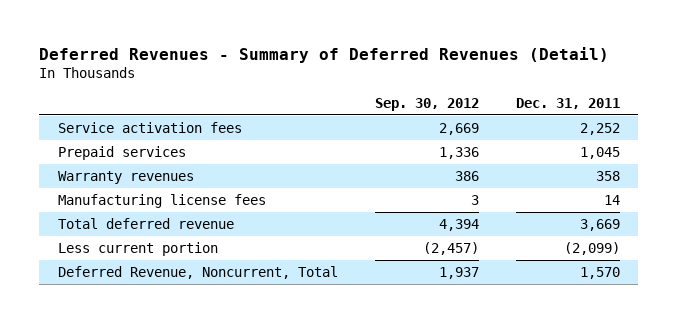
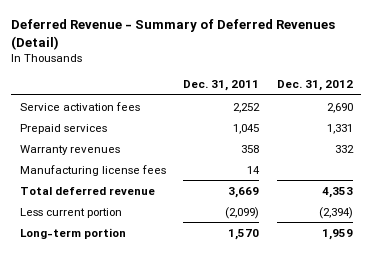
[38,46,609,63] Deferred Revenues - Summary of Deferred Revenues (Detail) -> [10,18,335,50] Deferred Revenue - Summary of Deferred Revenues (Detail)
[374,97,479,111] Sep. 30, 2012 -> none
none -> [276,80,353,92] Dec. 31, 2012
[57,265,338,279] Deferred Revenue, Noncurrent, Total -> [19,227,126,239] Long-term portion

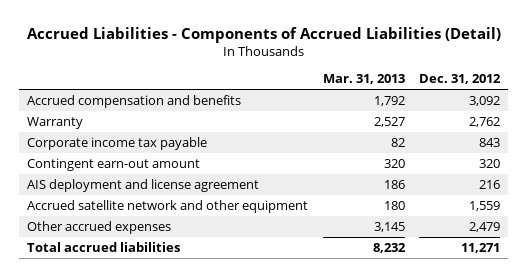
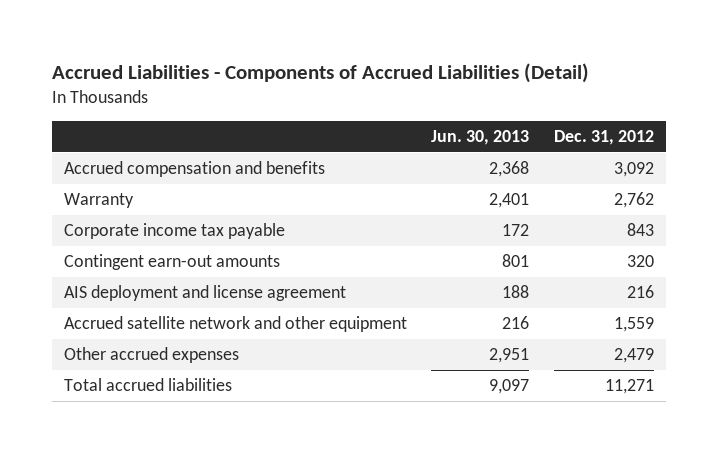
[322,74,405,85] Mar. 31, 2013 -> none
none -> [431,129,530,145] Jun. 30, 2013
[26,157,200,171] Contingent earn-out amount -> [64,254,281,271] Contingent earn-out amounts

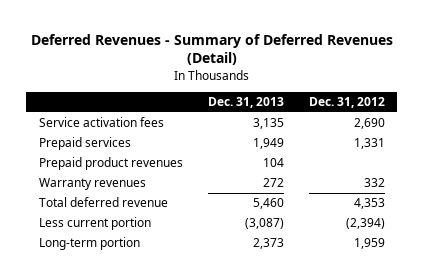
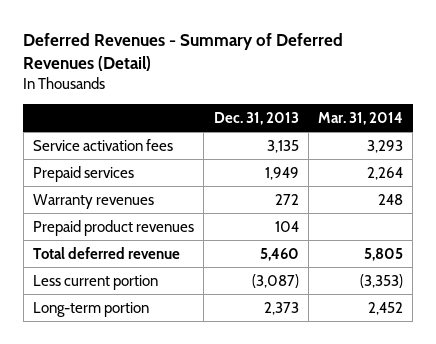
[308,96,385,108] Dec. 31, 2012 -> none
none -> [318,111,404,125] Mar. 31, 2014
[38,157,183,171] Prepaid product revenues -> [33,219,195,236] Prepaid product revenues

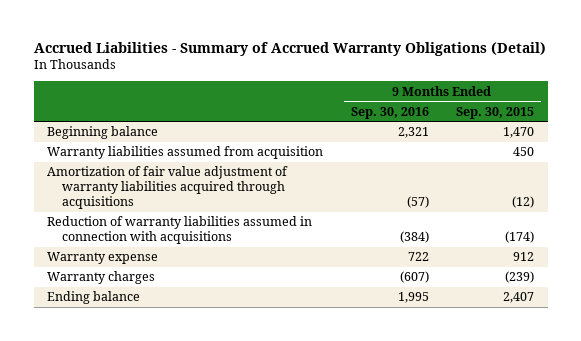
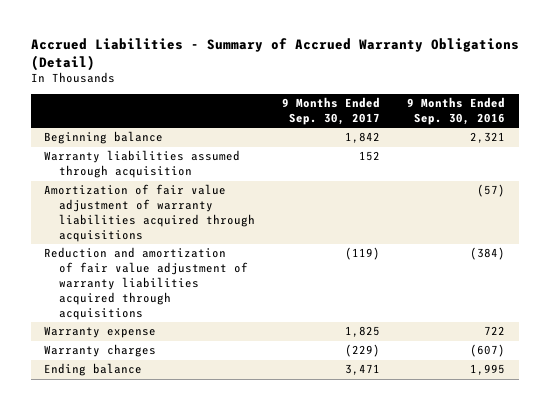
[456,106,535,119] Sep. 30, 2015 -> none
none -> [281,97,380,126] 9 Months Ended Sep. 30, 2017
[47,146,324,160] Warranty liabilities assumed from acquisition -> [44,150,241,179] Warranty liabilities assumed through acquisition
[47,216,313,245] Reduction of warranty liabilities assumed in connection with acquisitions -> [44,247,248,320] Reduction and amortization of fair value adjustment of warranty liabilities acquired through acquisitions

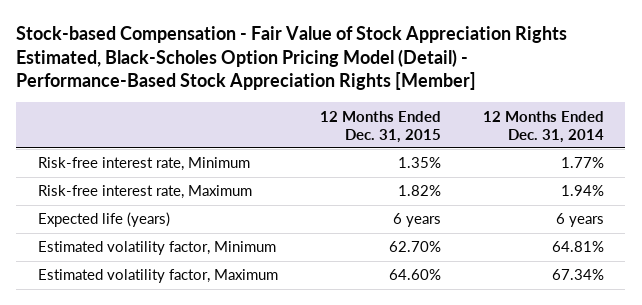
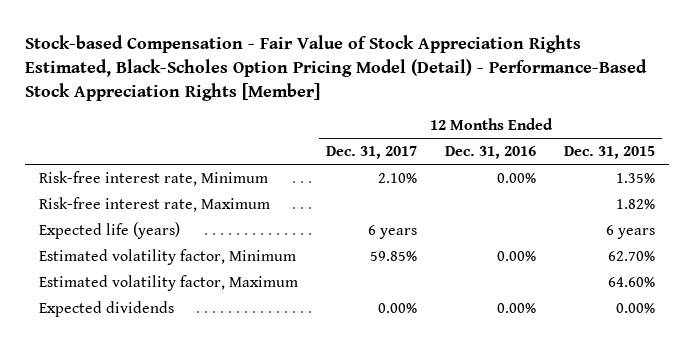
[483,110,605,143] 12 Months Ended Dec. 31, 2014 -> none
none -> [326,146,418,160] Dec. 31, 2017
none -> [445,146,537,160] Dec. 31, 2016
none -> [38,300,174,317] Expected dividends

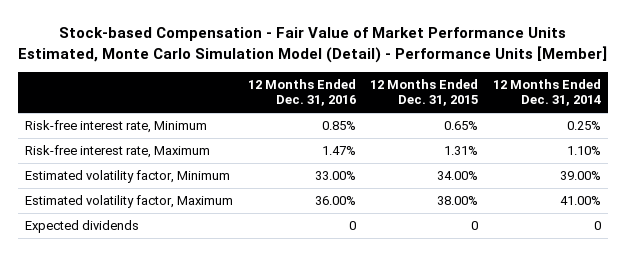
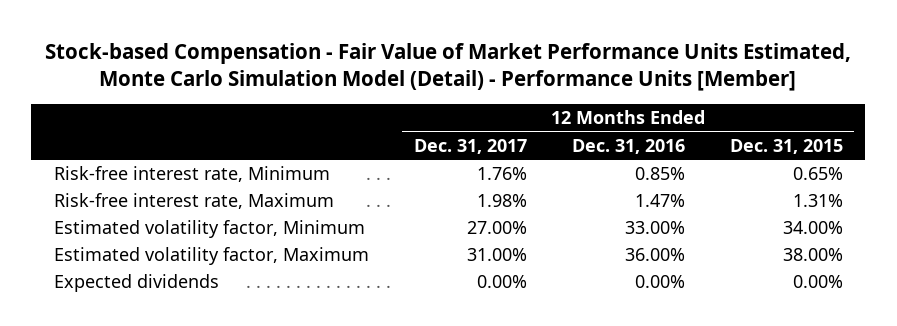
[492,79,601,107] 12 Months Ended Dec. 31, 2014 -> none
none -> [413,138,527,154] Dec. 31, 2017
[348,221,356,231] 0 -> [634,275,685,289] 0.00%
[471,221,479,231] 0 -> [792,275,843,289] 0.00%

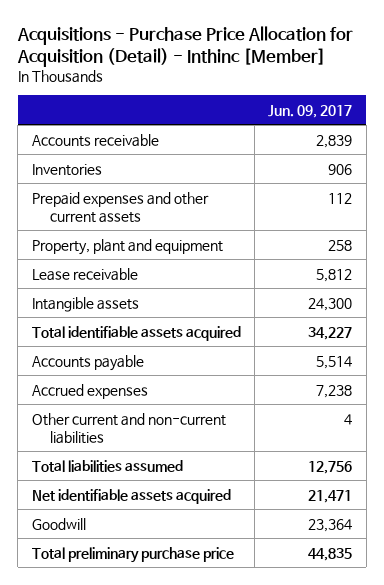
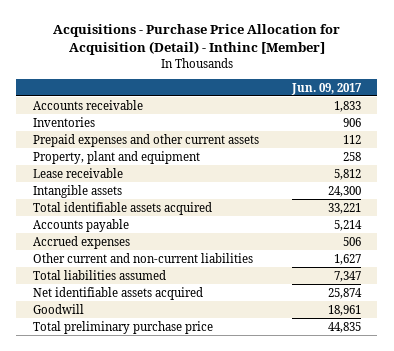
[316,134,353,148] 2,839 -> [333,100,361,112] 1,833
[308,326,353,340] 34,227 -> [327,202,361,214] 33,221
[316,355,353,369] 5,514 -> [333,219,362,231] 5,214
[316,384,353,398] 7,238 -> [342,236,361,246] 506
[344,413,353,425] 4 -> [333,253,361,265] 1,627
[308,460,353,474] 12,756 -> [333,270,361,282] 7,347
[308,489,353,503] 21,471 -> [327,287,362,299] 25,874
[308,518,353,532] 23,364 -> [327,304,361,316] 18,961

